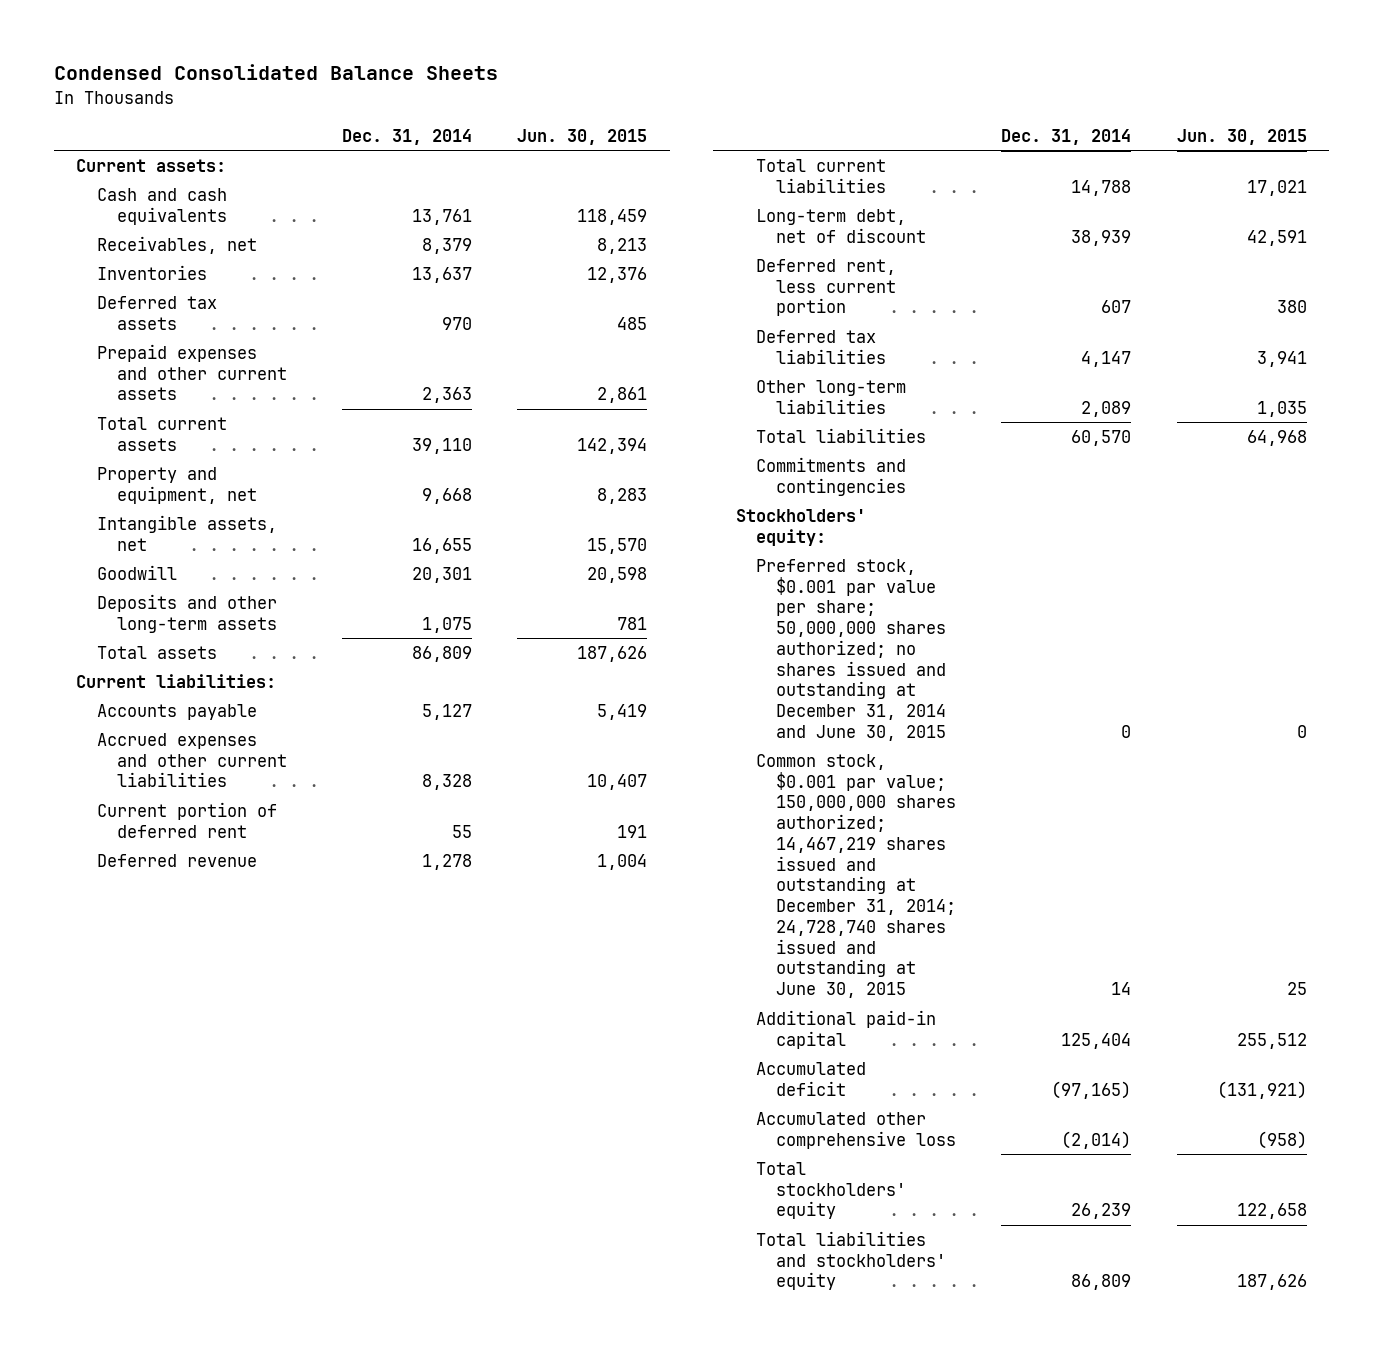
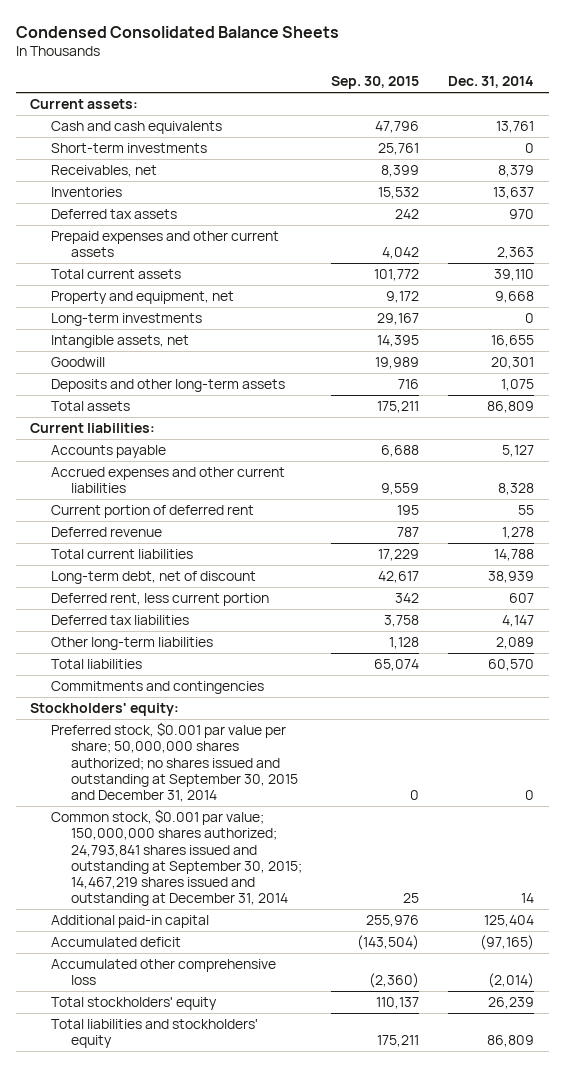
[517,128,648,145] Jun. 30, 2015 -> none
none -> [331,76,420,90] Sep. 30, 2015
none -> [50,143,207,154] Short-term investments
none -> [50,313,202,327] Long-term investments
[755,558,947,741] Preferred stock, $0.001 par value per share; 50,000,000 shares authorized; no shares issued and outstanding at December 31, 2014 and June 30, 2015 -> [50,722,299,803] Preferred stock, $0.001 par value per share; 50,000,000 shares authorized; no shares issued and outstanding at September 30, 2015 and December 31, 2014
[755,753,957,999] Common stock, $0.001 par value; 150,000,000 shares authorized; 14,467,219 shares issued and outstanding at December 31, 2014; 24,728,740 shares issued and outstanding at June 30, 2015 -> [50,809,303,907] Common stock, $0.001 par value; 150,000,000 shares authorized; 24,793,841 shares issued and outstanding at September 30, 2015; 14,467,219 shares issued and outstanding at December 31, 2014

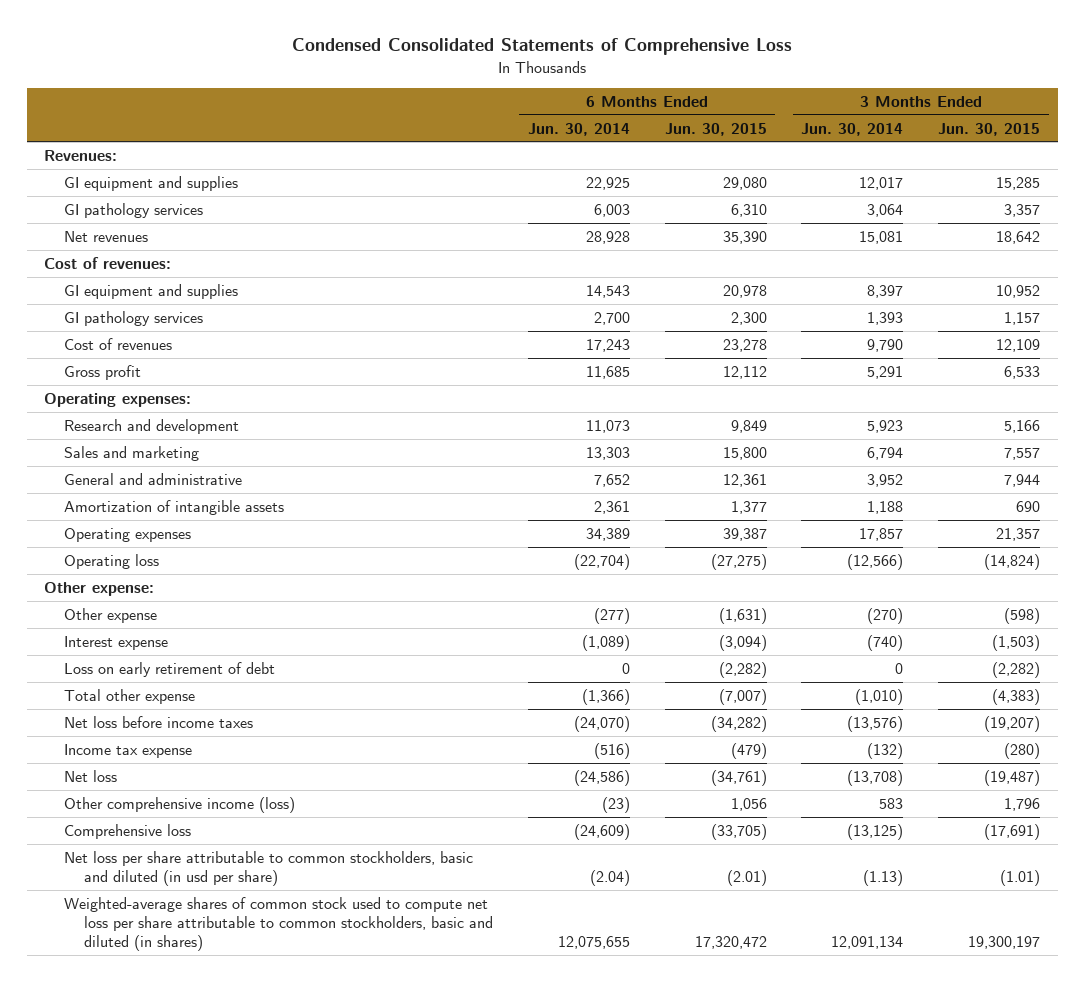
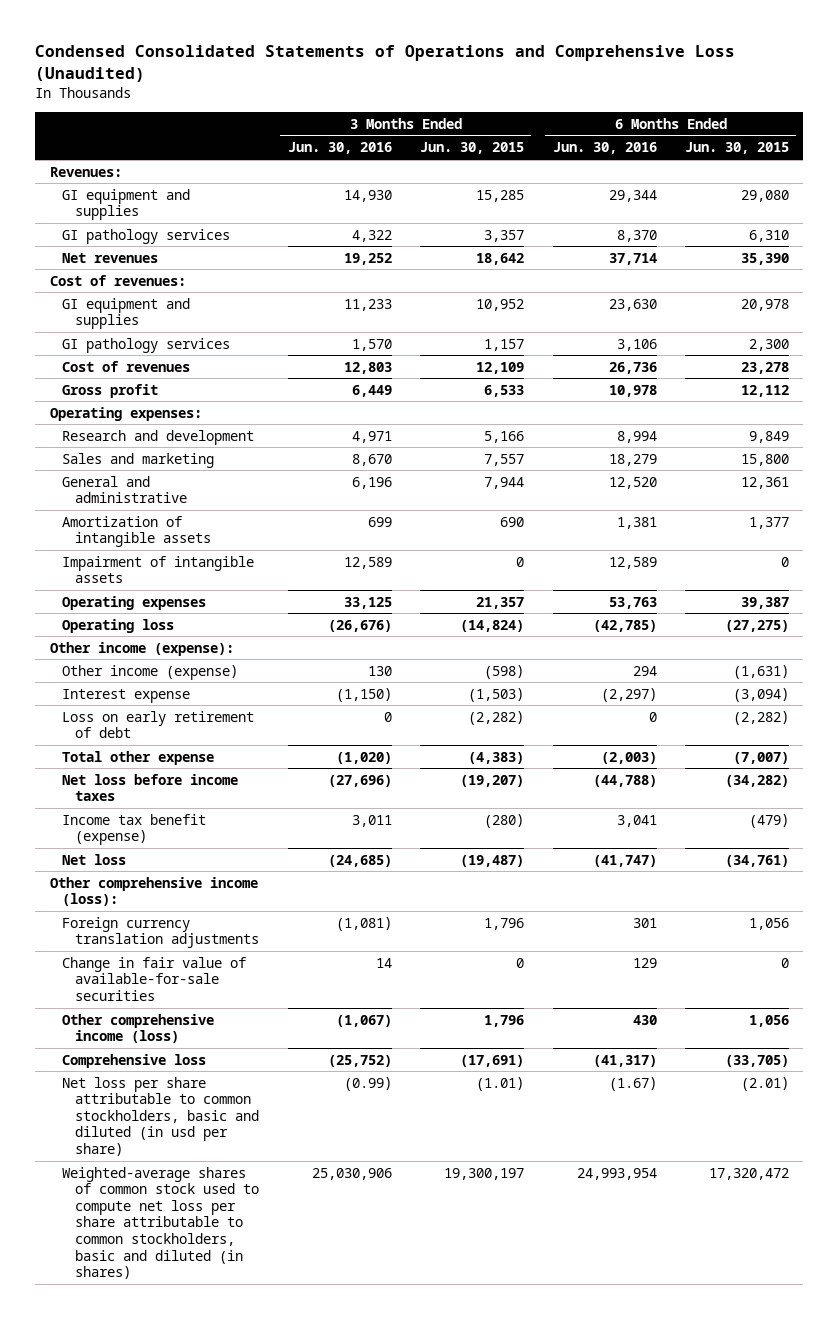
[292,38,793,56] Condensed Consolidated Statements of Comprehensive Loss -> [35,45,736,83] Condensed Consolidated Statements of Operations and Comprehensive Loss (Unaudited)
[527,122,630,136] Jun. 30, 2014 -> none
[801,122,904,136] Jun. 30, 2014 -> none
none -> [287,142,392,155] Jun. 30, 2016
none -> [552,142,657,155] Jun. 30, 2016
none -> [62,555,255,584] Impairment of intangible assets
[44,581,155,596] Other expense: -> [49,641,234,656] Other income (expense):
[64,607,158,623] Other expense -> [62,664,239,680] Other income (expense)
[64,743,193,758] Income tax expense -> [62,813,207,846] Income tax benefit (expense)
none -> [49,876,258,907] Other comprehensive income (loss):
none -> [62,916,260,949] Foreign currency translation adjustments
none -> [62,956,247,1001] Change in fair value of available-for-sale securities

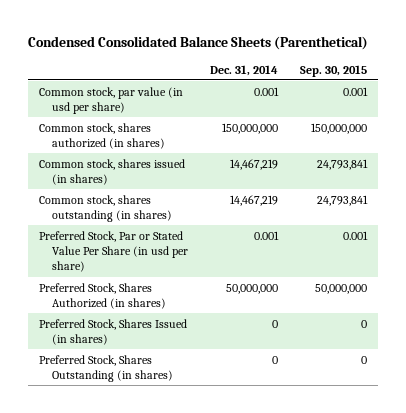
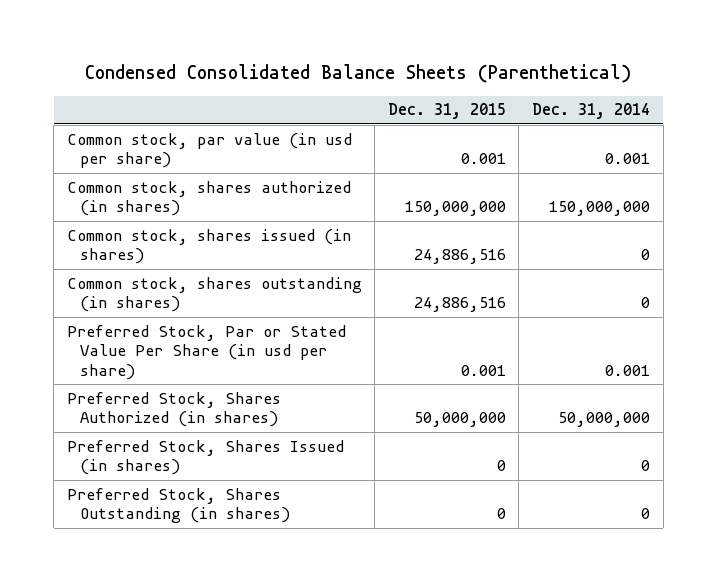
[299,64,367,77] Sep. 30, 2015 -> none
none -> [387,103,506,120] Dec. 31, 2015
[229,158,278,170] 14,467,219 -> [640,249,650,261] 0
[229,194,278,206] 14,467,219 -> [640,297,650,309] 0

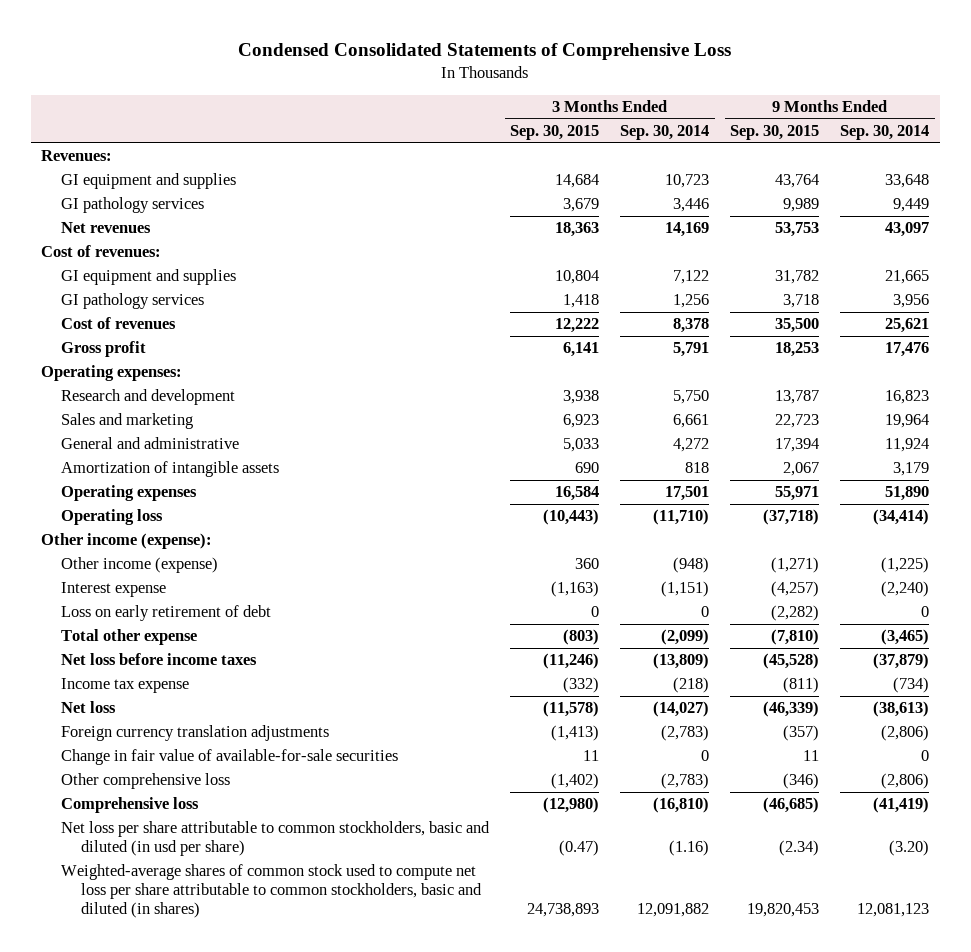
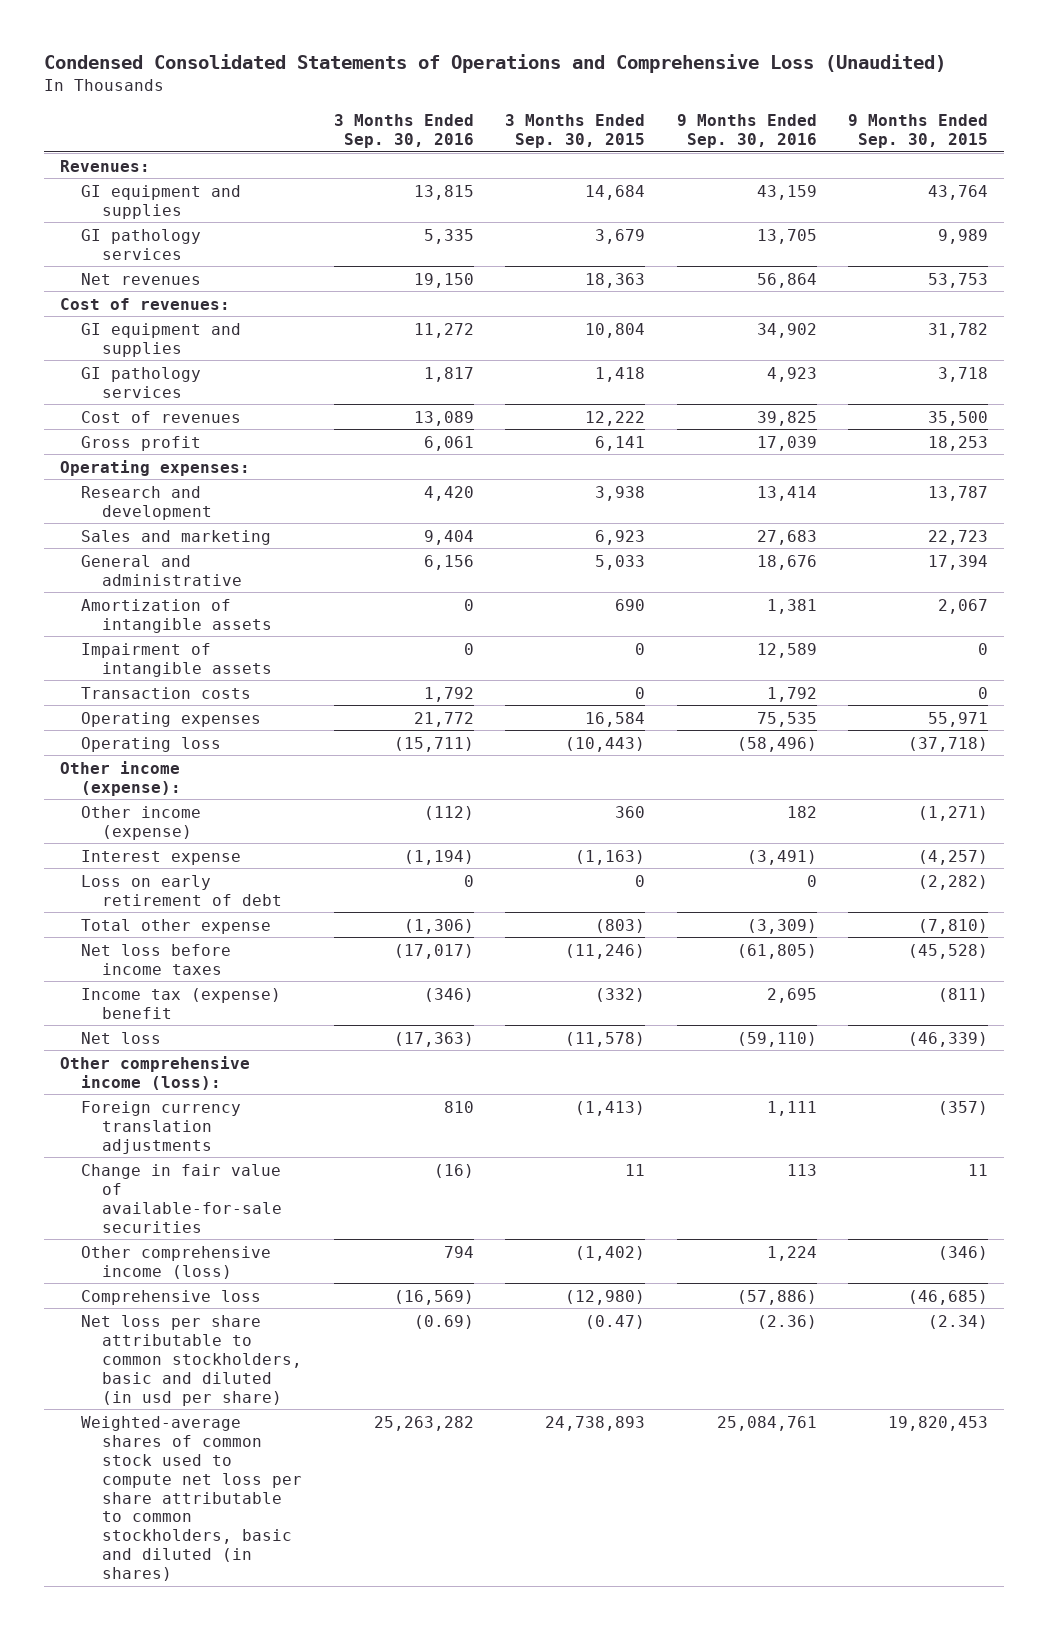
[238,43,732,61] Condensed Consolidated Statements of Comprehensive Loss -> [44,54,947,74] Condensed Consolidated Statements of Operations and Comprehensive Loss (Unaudited)
[620,125,710,141] Sep. 30, 2014 -> none
[840,125,930,141] Sep. 30, 2014 -> none
none -> [333,114,474,149] 3 Months Ended Sep. 30, 2016
none -> [676,114,817,149] 9 Months Ended Sep. 30, 2016
none -> [81,642,273,677] Impairment of intangible assets
none -> [81,686,252,699] Transaction costs
[61,678,190,694] Income tax expense -> [81,987,282,1019] Income tax (expense) benefit
none -> [59,1055,250,1090] Other comprehensive income (loss):
[61,773,231,790] Other comprehensive loss -> [81,1245,272,1279] Other comprehensive income (loss)

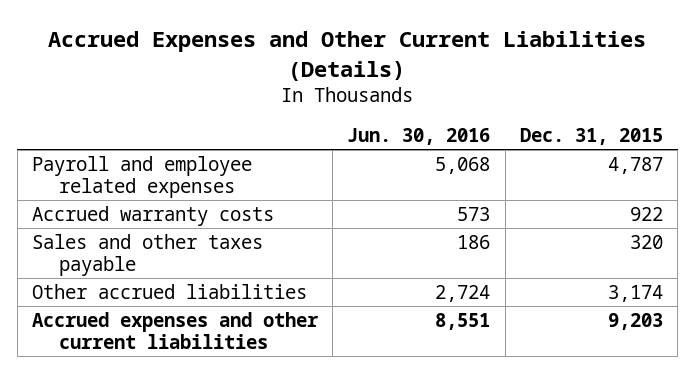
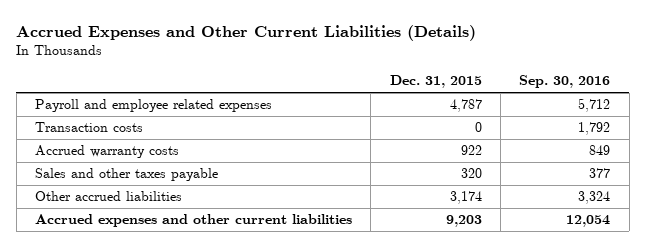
[347,128,491,146] Jun. 30, 2016 -> none
none -> [519,75,611,89] Sep. 30, 2016
none -> [34,122,143,133] Transaction costs

